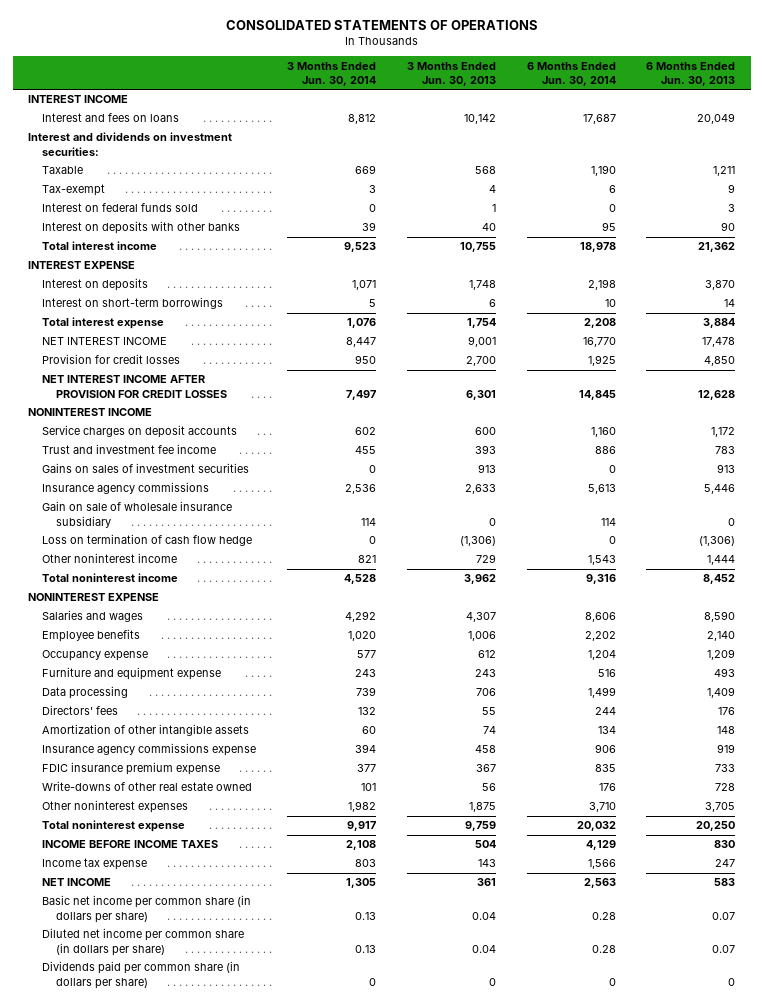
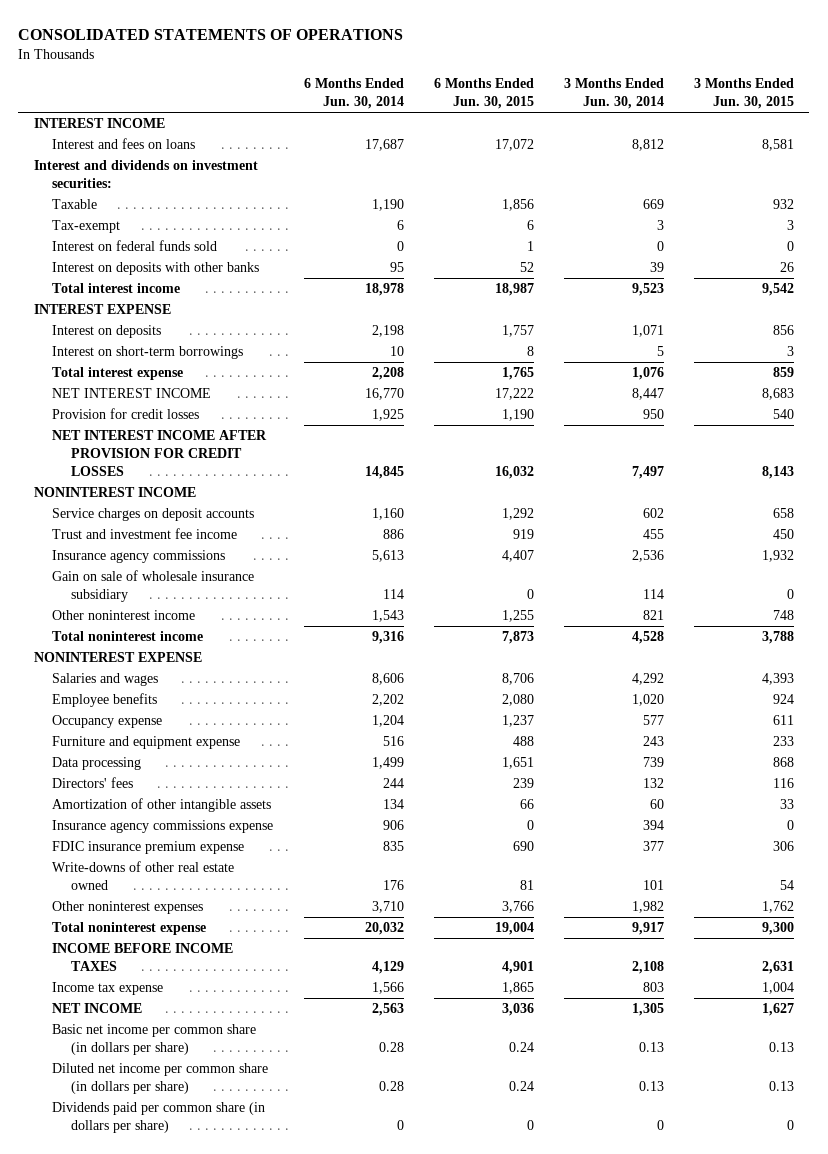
[406,61,496,86] 3 Months Ended Jun. 30, 2013 -> none
[646,61,736,86] 6 Months Ended Jun. 30, 2013 -> none
none -> [433,78,534,109] 6 Months Ended Jun. 30, 2015
none -> [694,78,795,109] 3 Months Ended Jun. 30, 2015
[42,463,250,474] Gains on sales of investment securities -> none
[42,534,253,547] Loss on termination of cash flow hedge -> none

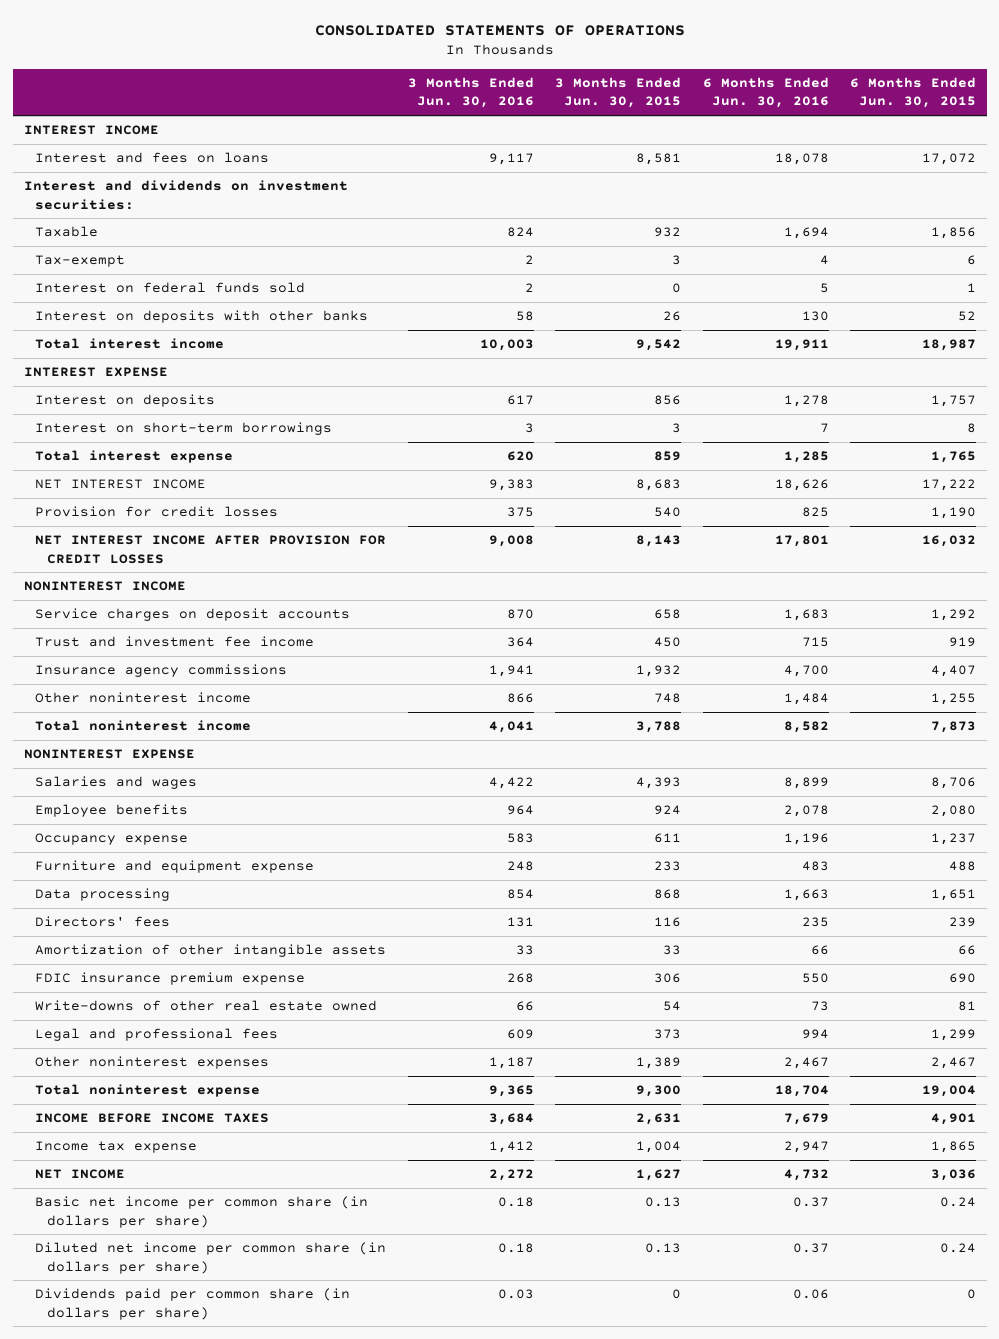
[303,78,404,109] 6 Months Ended Jun. 30, 2014 -> none
[564,78,665,109] 3 Months Ended Jun. 30, 2014 -> none
none -> [407,77,534,109] 3 Months Ended Jun. 30, 2016
none -> [702,77,829,109] 6 Months Ended Jun. 30, 2016
[52,570,255,603] Gain on sale of wholesale insurance subsidiary -> none
[52,820,274,834] Insurance agency commissions expense -> none
none -> [35,1028,279,1042] Legal and professional fees
[501,901,534,914] 3,766 -> [930,1057,976,1070] 2,467
[762,901,795,914] 1,762 -> [636,1057,682,1070] 1,389

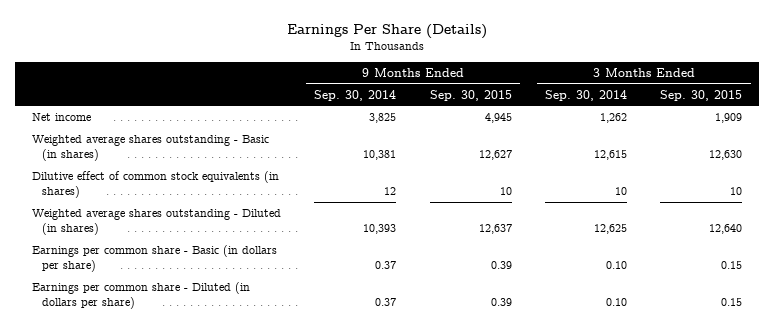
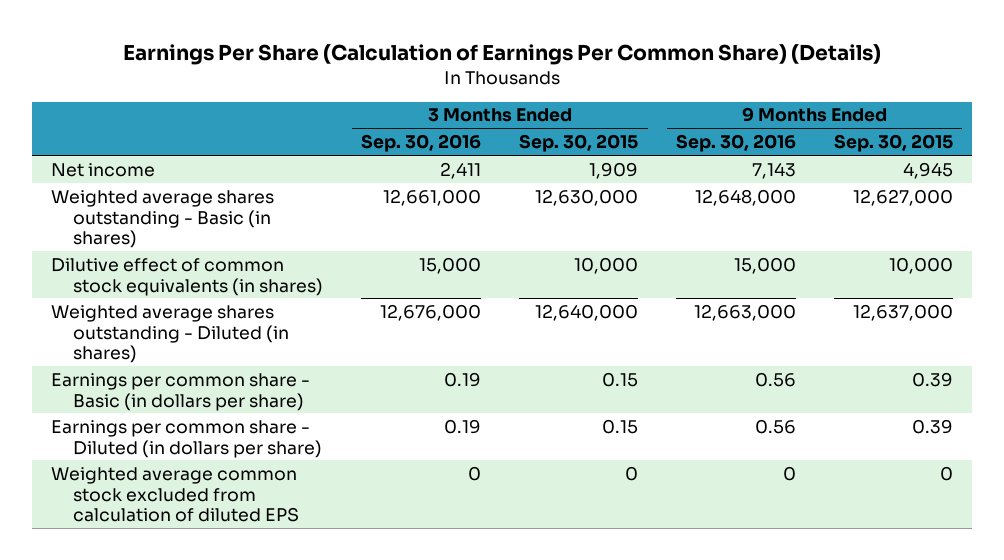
[287,23,488,39] Earnings Per Share (Details) -> [123,43,882,65] Earnings Per Share (Calculation of Earnings Per Common Share) (Details)
[314,89,397,101] Sep. 30, 2014 -> none
[545,89,628,101] Sep. 30, 2014 -> none
none -> [361,134,482,153] Sep. 30, 2016
none -> [676,134,797,153] Sep. 30, 2016
[478,150,512,161] 12,627 -> [852,188,953,206] 12,627,000
[709,150,743,161] 12,630 -> [535,188,639,206] 12,630,000
[499,187,512,196] 10 -> [888,256,953,274] 10,000
[730,187,743,196] 10 -> [574,256,639,274] 10,000
[478,224,512,235] 12,637 -> [852,303,953,321] 12,637,000
[709,224,743,235] 12,640 -> [535,303,639,321] 12,640,000
none -> [51,466,300,523] Weighted average common stock excluded from calculation of diluted EPS

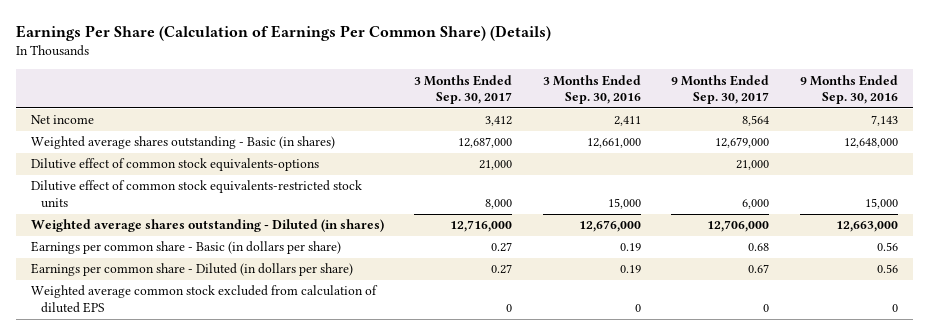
[519,134,639,153] Sep. 30, 2015 -> none
[833,134,953,153] Sep. 30, 2015 -> none
none -> [414,74,513,105] 3 Months Ended Sep. 30, 2017
none -> [671,74,770,105] 9 Months Ended Sep. 30, 2017
none -> [30,158,319,172] Dilutive effect of common stock equivalents-options
[51,257,324,296] Dilutive effect of common stock equivalents (in shares) -> [30,180,362,209] Dilutive effect of common stock equivalents-restricted stock units

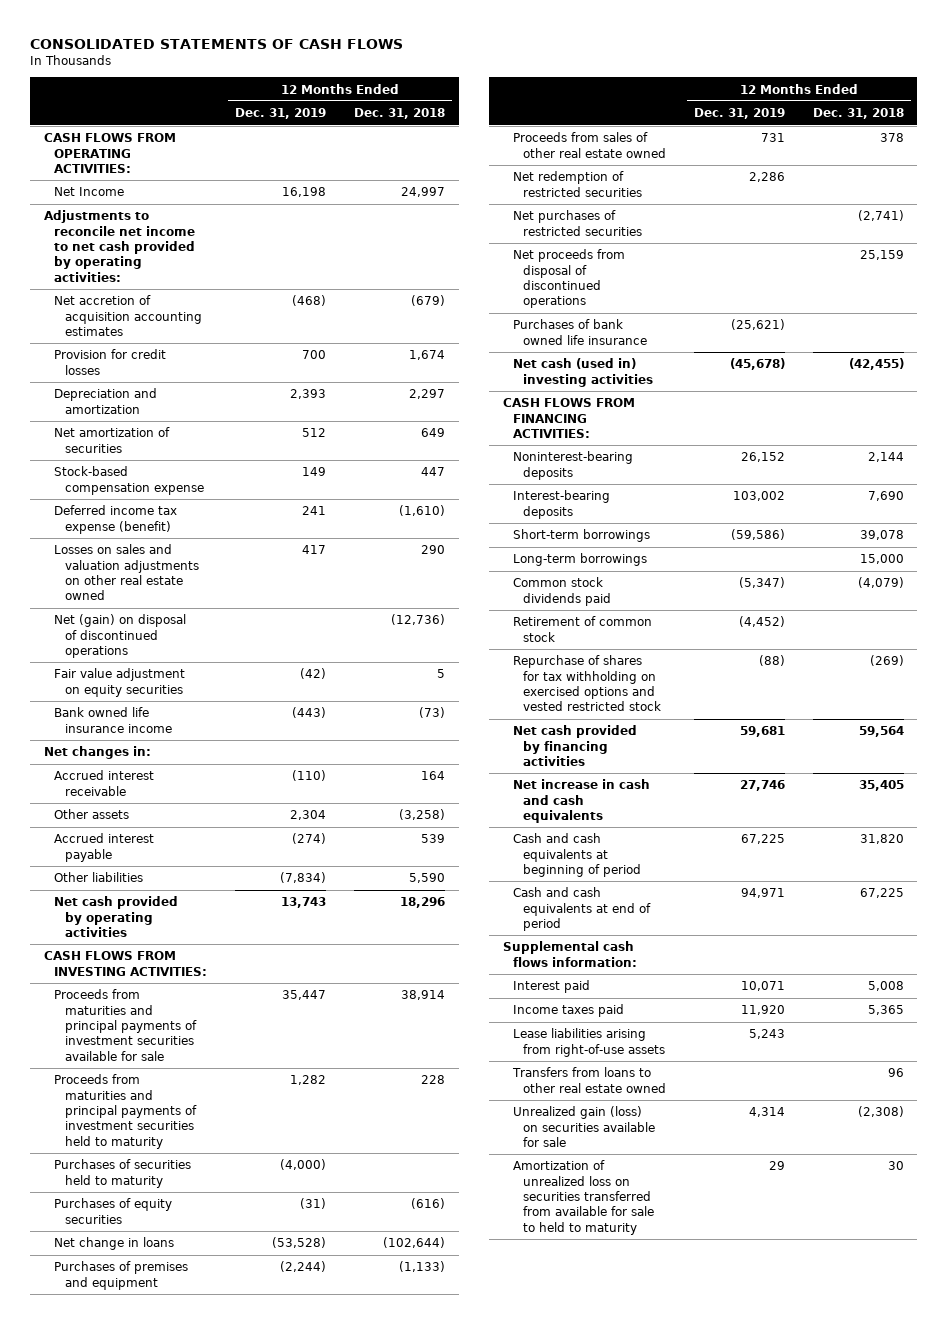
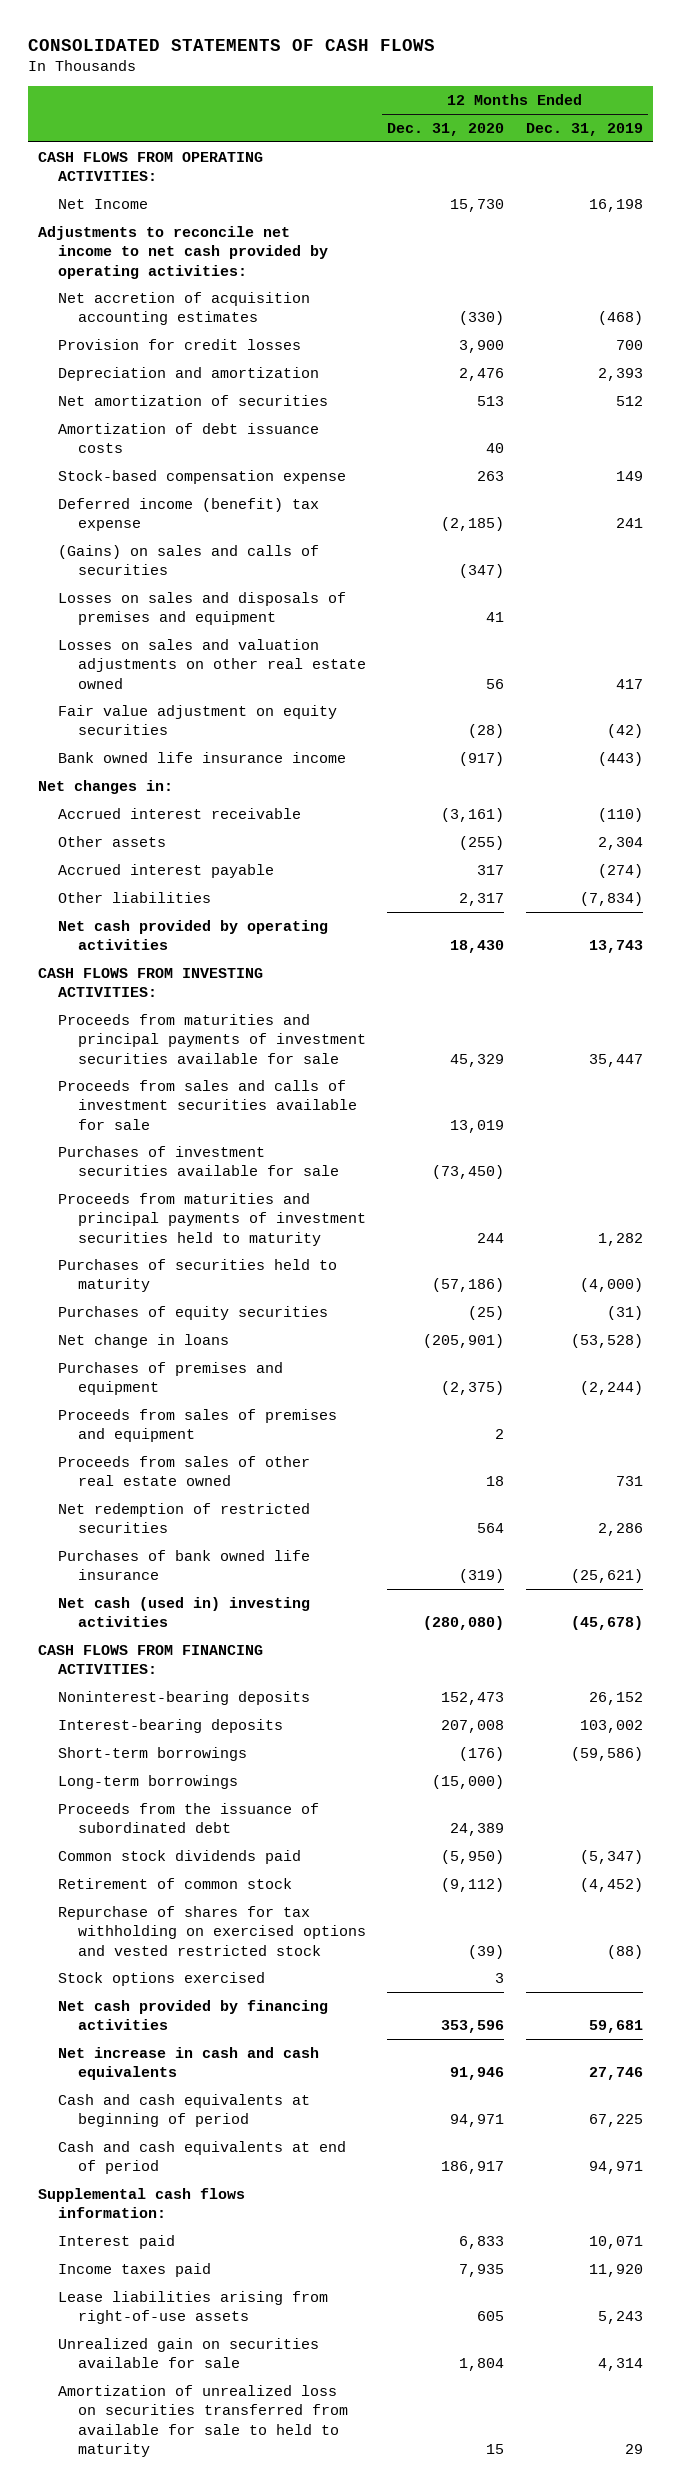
[353,108,445,120] Dec. 31, 2018 -> none
none -> [387,122,505,136] Dec. 31, 2020
none -> [58,422,320,454] Amortization of debt issuance costs
[54,505,178,534] Deferred income tax expense (benefit) -> [58,497,320,532] Deferred income (benefit) tax expense
none -> [58,544,320,576] (Gains) on sales and calls of securities
none -> [58,591,347,626] Losses on sales and disposals of premises and equipment
[54,614,187,658] Net (gain) on disposal of discontinued operations -> none
none -> [58,1079,358,1130] Proceeds from sales and calls of investment securities available for sale
none -> [58,1145,340,1177] Purchases of investment securities available for sale
none -> [58,1408,338,1443] Proceeds from sales of premises and equipment
[513,210,643,236] Net purchases of restricted securities -> none
[513,249,626,309] Net proceeds from disposal of discontinued operations -> none
none -> [58,1802,320,1834] Proceeds from the issuance of subordinated debt
none -> [58,1971,266,1986] Stock options exercised
[512,1067,667,1093] Transfers from loans to other real estate owned -> none
[513,1106,656,1147] Unrealized gain (loss) on securities available for sale -> [58,2337,320,2369] Unrealized gain on securities available for sale

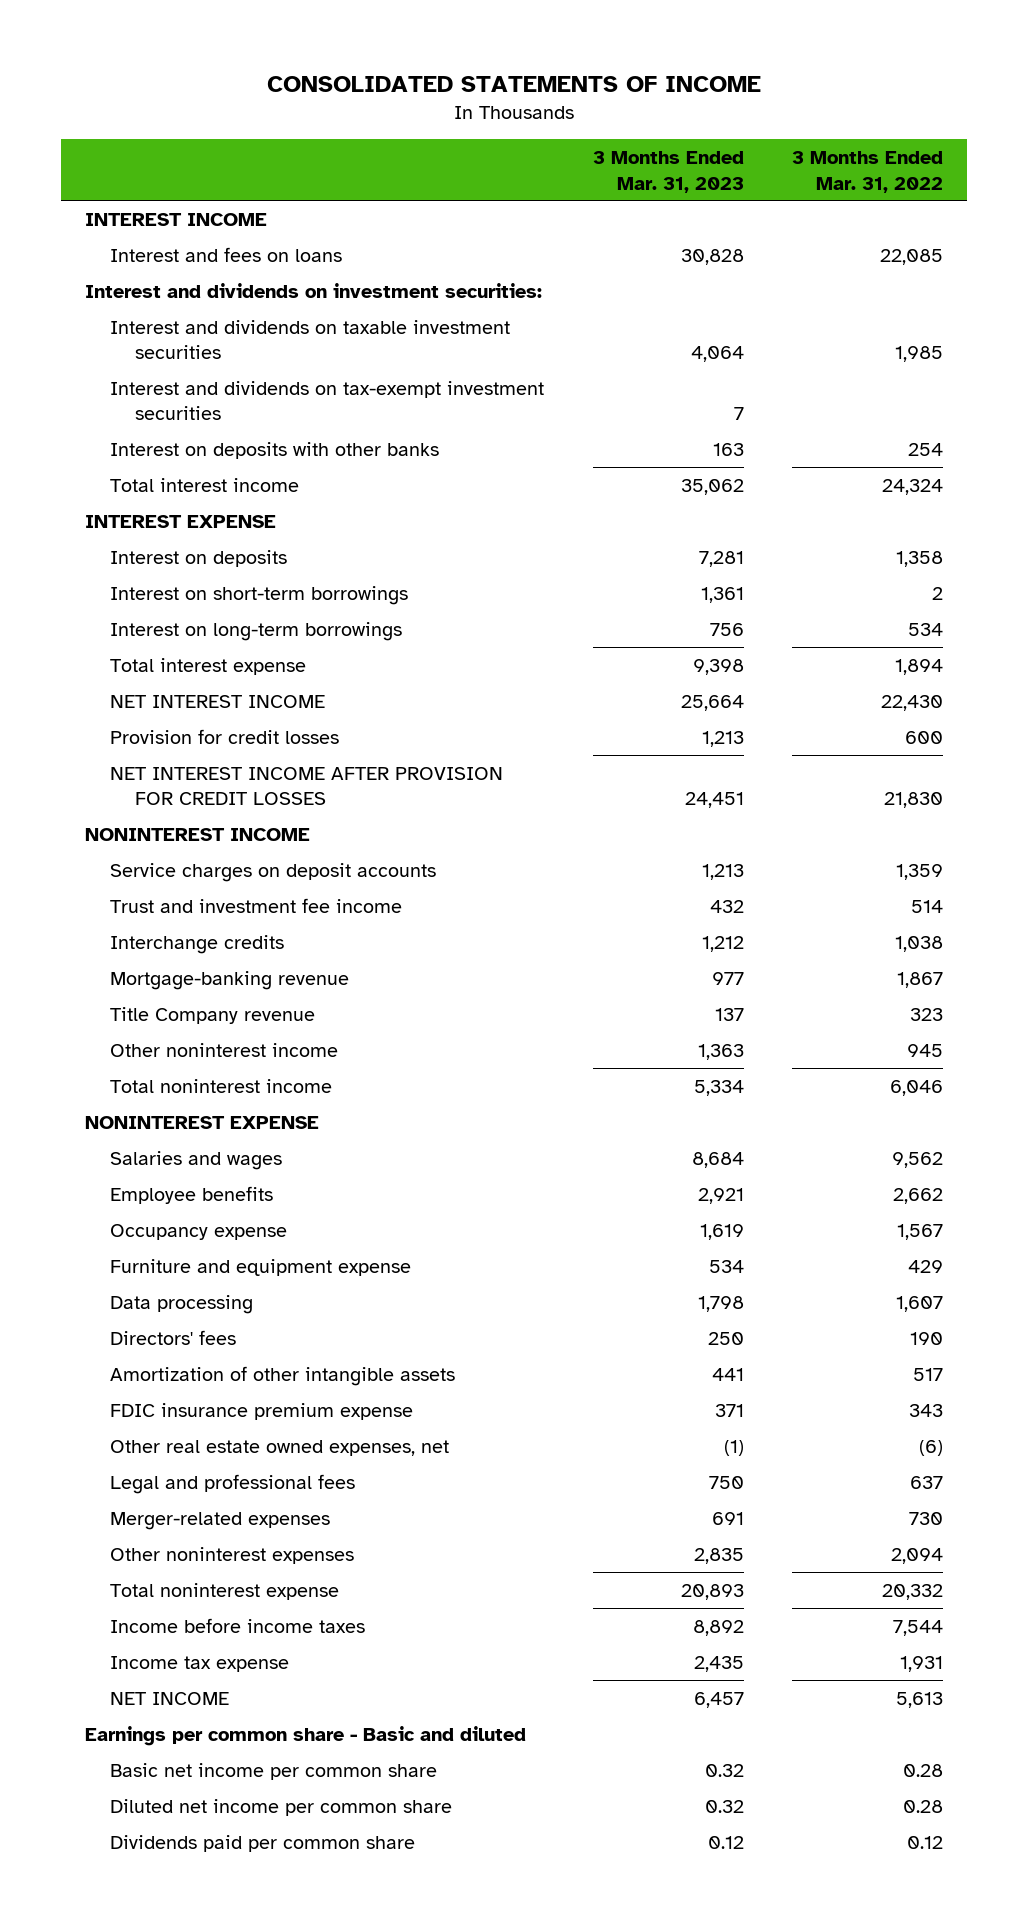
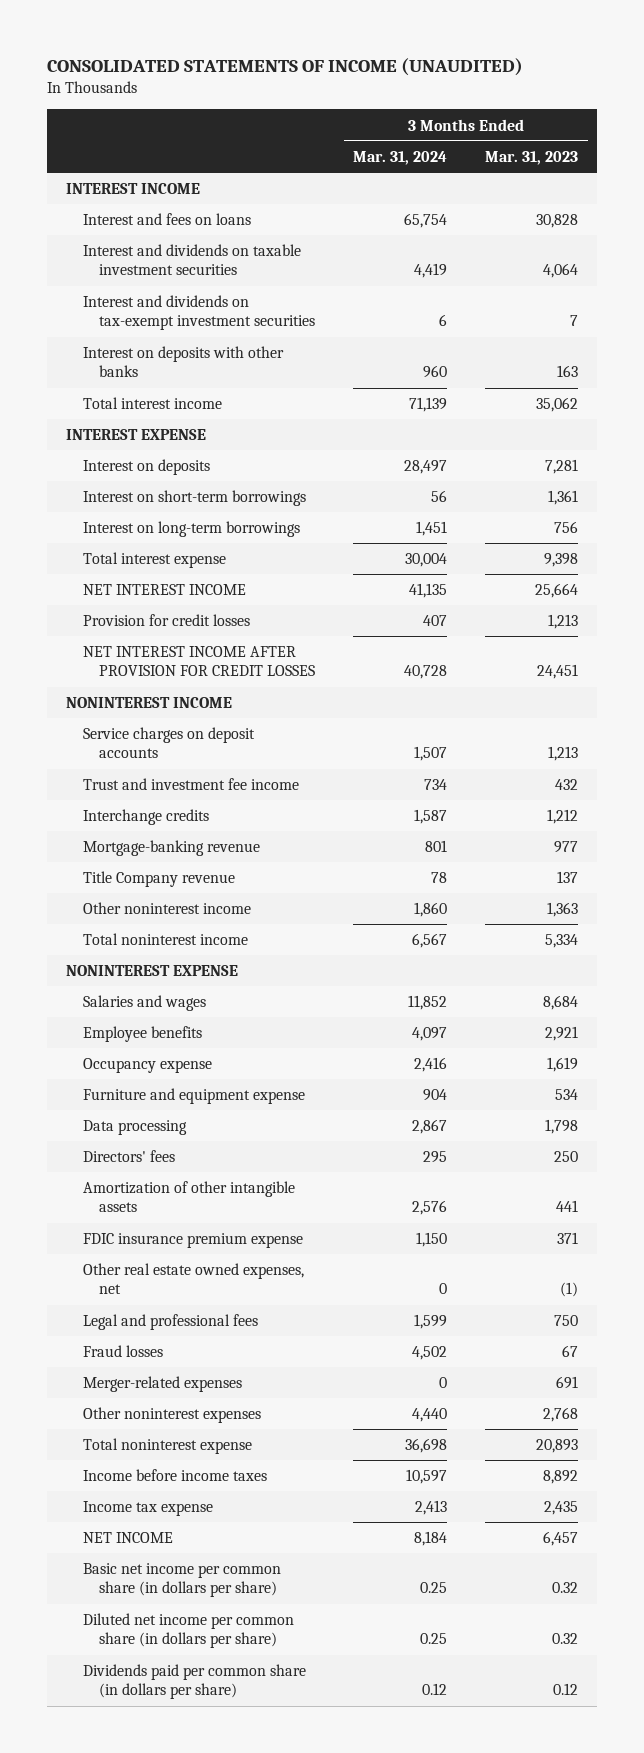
[266,75,761,92] CONSOLIDATED STATEMENTS OF INCOME -> [47,57,524,76] CONSOLIDATED STATEMENTS OF INCOME (UNAUDITED)
[792,151,944,193] 3 Months Ended Mar. 31, 2022 -> none
none -> [353,151,448,166] Mar. 31, 2024
[84,282,542,298] Interest and dividends on investment securities: -> none
none -> [82,1345,163,1358] Fraud losses
[693,1547,744,1564] 2,835 -> [543,1407,579,1423] 2,768
[84,1725,526,1746] Earnings per common share - Basic and diluted -> none
[109,1762,437,1780] Basic net income per common share -> [82,1563,281,1598] Basic net income per common share (in dollars per share)
[109,1798,452,1816] Diluted net income per common share -> [82,1613,294,1649] Diluted net income per common share (in dollars per share)
[109,1834,415,1852] Dividends paid per common share -> [82,1664,306,1700] Dividends paid per common share (in dollars per share)

